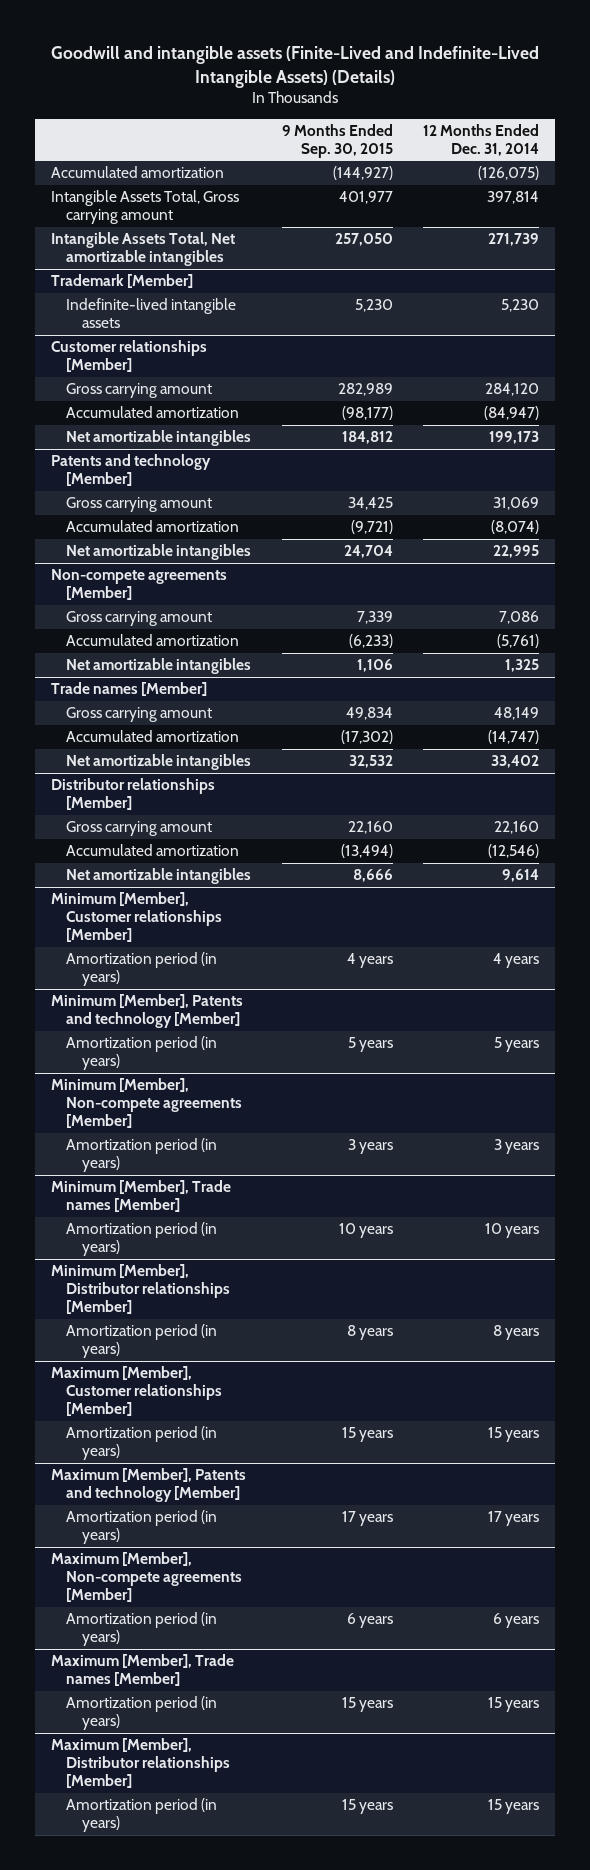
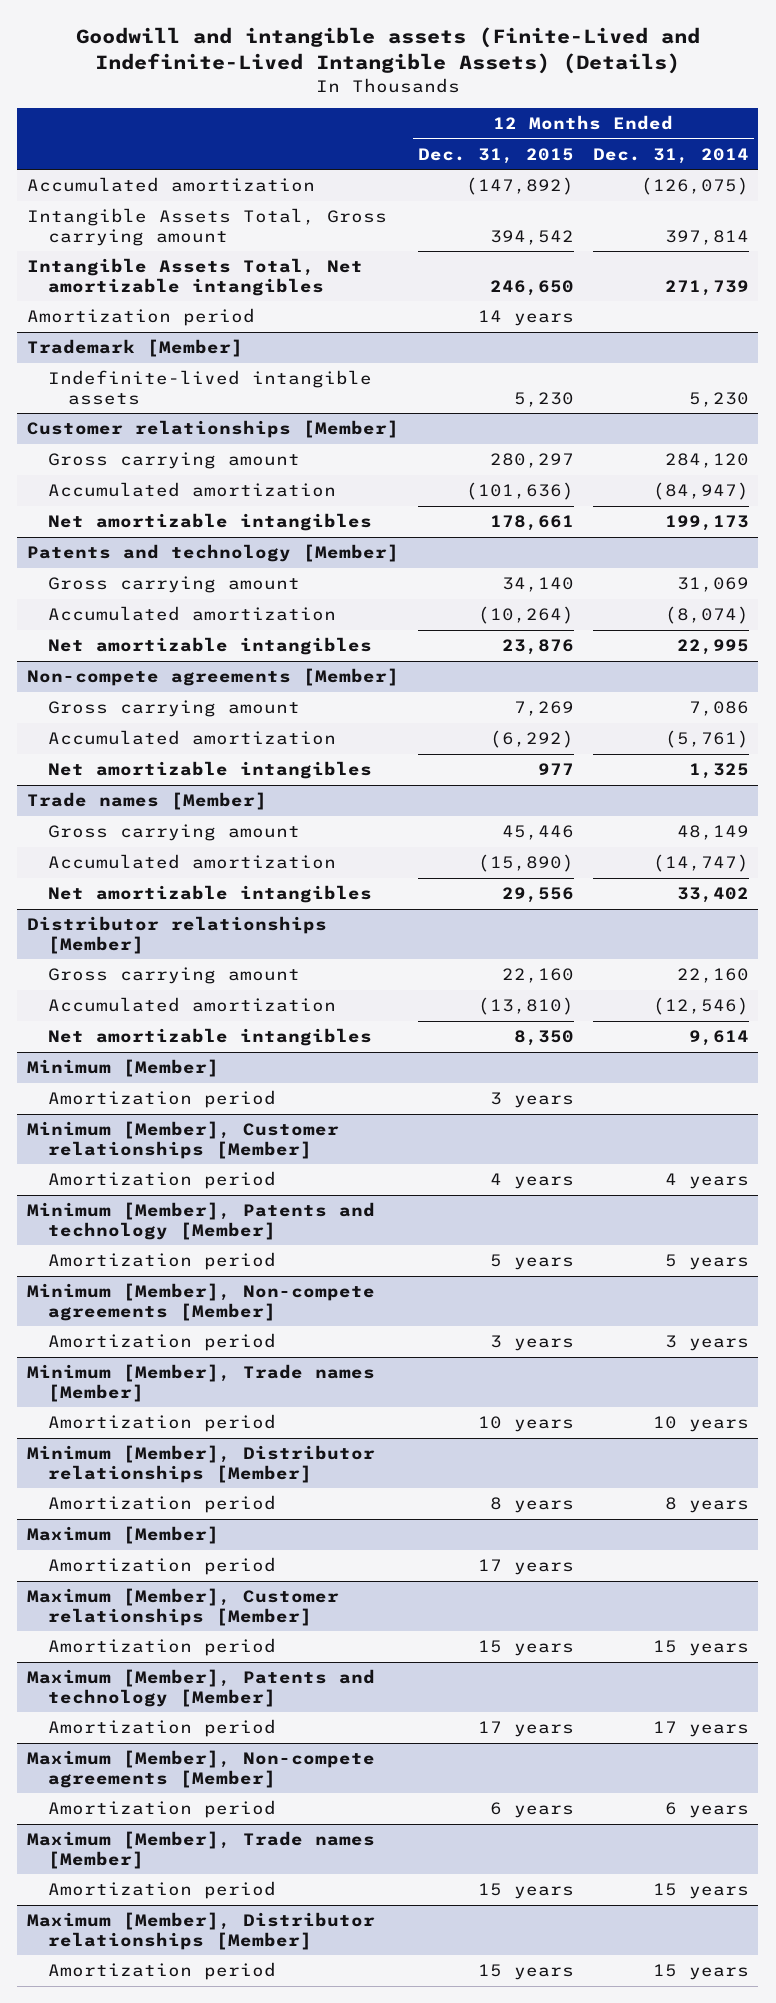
[281,123,393,158] 9 Months Ended Sep. 30, 2015 -> none
none -> [417,147,574,164] Dec. 31, 2015
none -> [26,308,255,327] Amortization period
none -> [26,1059,219,1078] Minimum [Member]
none -> [47,1090,276,1109] Amortization period
[66,952,218,987] Amortization period (in years) -> [47,1171,276,1190] Amortization period
[66,1036,218,1071] Amortization period (in years) -> [47,1252,276,1271] Amortization period
[66,1138,218,1173] Amortization period (in years) -> [47,1333,276,1352] Amortization period
[66,1222,218,1257] Amortization period (in years) -> [47,1414,276,1433] Amortization period
[66,1324,218,1359] Amortization period (in years) -> [47,1495,276,1514] Amortization period
none -> [26,1526,219,1545] Maximum [Member]
none -> [47,1557,276,1576] Amortization period
[66,1426,218,1461] Amortization period (in years) -> [47,1638,276,1657] Amortization period
[66,1510,218,1545] Amortization period (in years) -> [47,1719,276,1738] Amortization period
[66,1612,218,1647] Amortization period (in years) -> [47,1800,276,1819] Amortization period
[66,1696,218,1731] Amortization period (in years) -> [47,1881,276,1900] Amortization period
[66,1798,218,1833] Amortization period (in years) -> [47,1962,276,1981] Amortization period

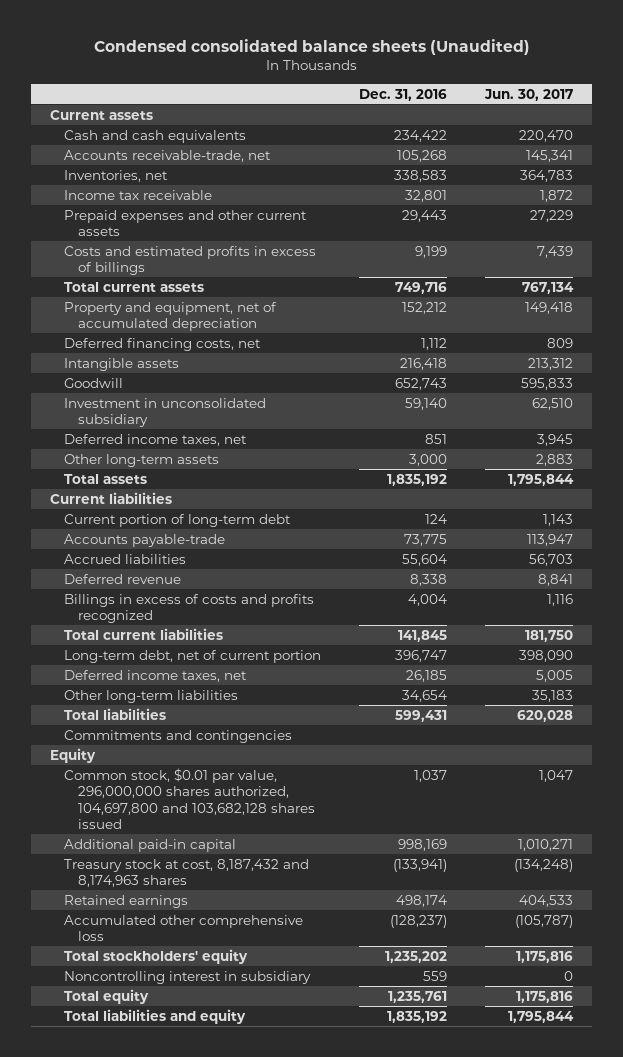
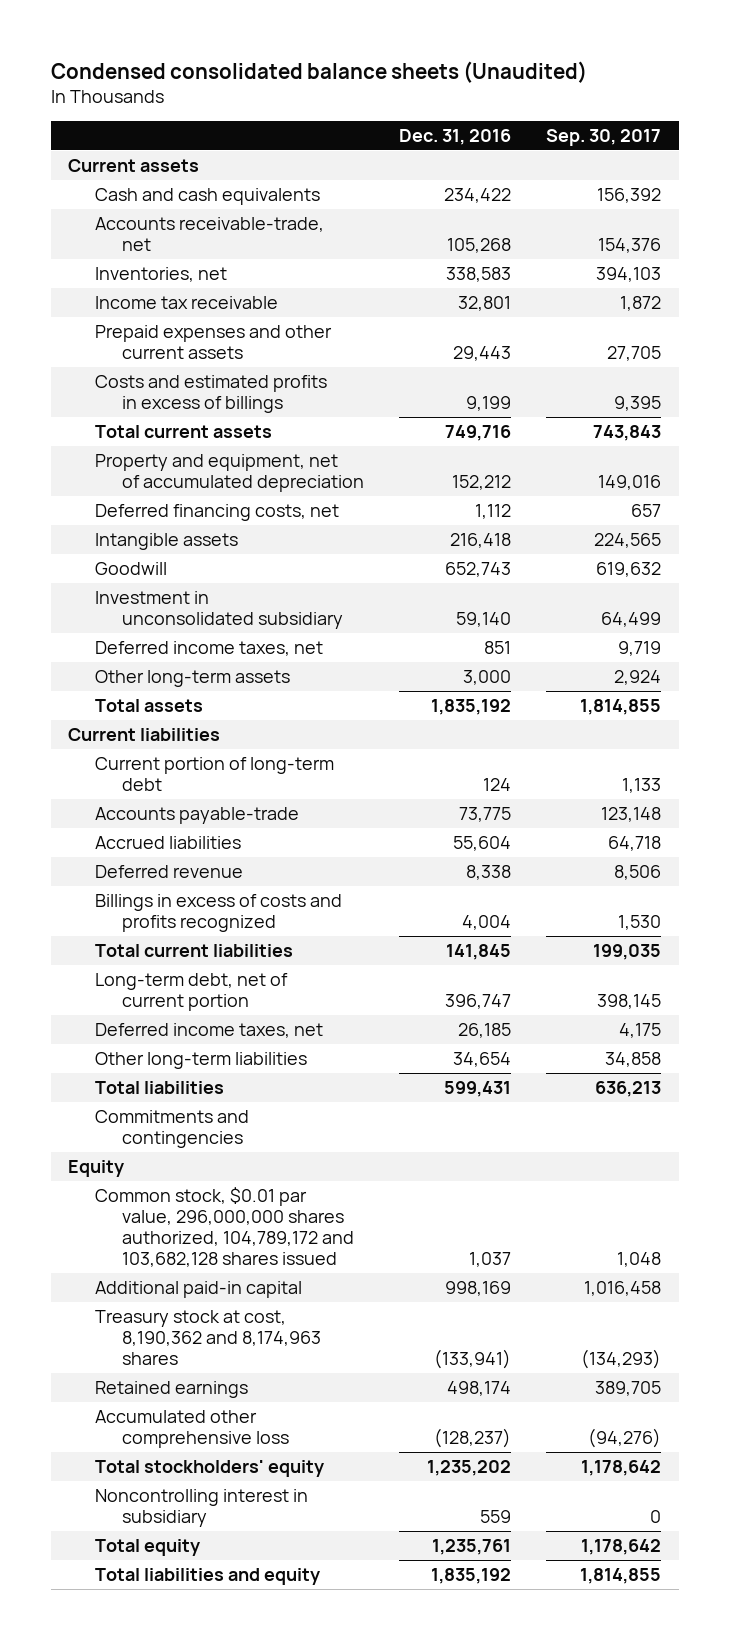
[484,88,574,101] Jun. 30, 2017 -> none
none -> [546,128,662,146] Sep. 30, 2017
[63,767,315,830] Common stock, $0.01 par value, 296,000,000 shares authorized, 104,697,800 and 103,682,128 shares issued -> [95,1187,354,1268] Common stock, $0.01 par value, 296,000,000 shares authorized, 104,789,172 and 103,682,128 shares issued
[63,858,309,888] Treasury stock at cost, 8,187,432 and 8,174,963 shares -> [95,1310,321,1366] Treasury stock at cost, 8,190,362 and 8,174,963 shares

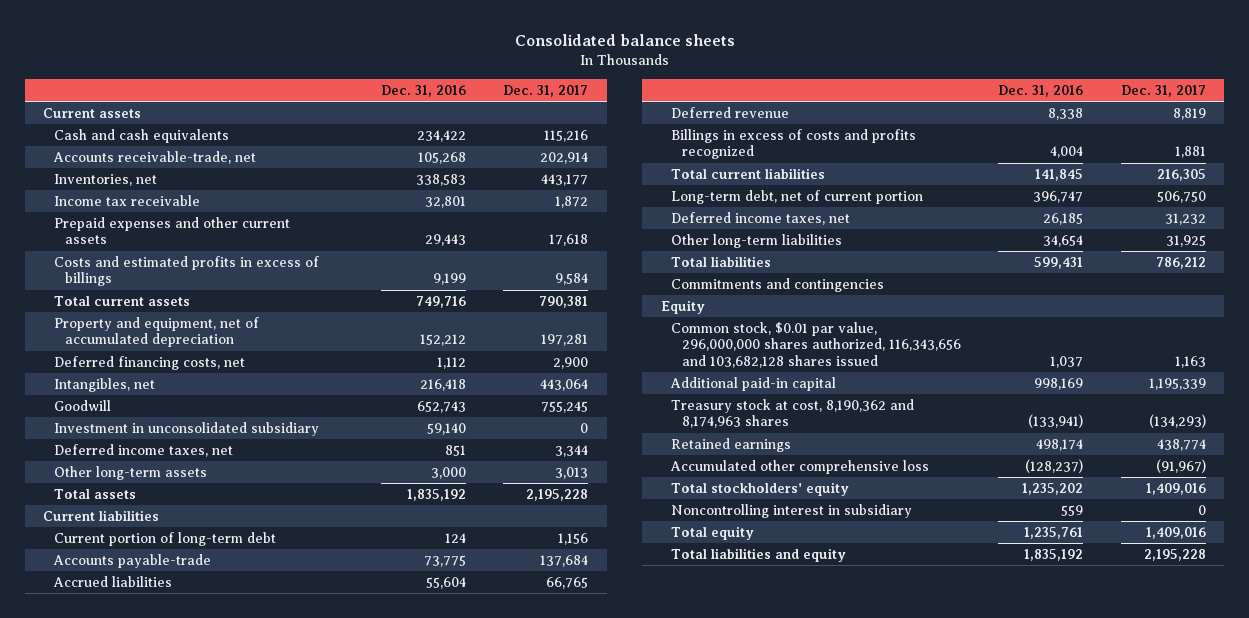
[50,60,587,83] Condensed consolidated balance sheets (Unaudited) -> [514,34,735,47] Consolidated balance sheets
[546,128,662,146] Sep. 30, 2017 -> none
none -> [503,84,589,97] Dec. 31, 2017
[95,533,239,551] Intangible assets -> [54,377,156,392] Intangibles, net
[95,1187,354,1268] Common stock, $0.01 par value, 296,000,000 shares authorized, 104,789,172 and 103,682,128 shares issued -> [671,321,962,368] Common stock, $0.01 par value, 296,000,000 shares authorized, 116,343,656 and 103,682,128 shares issued

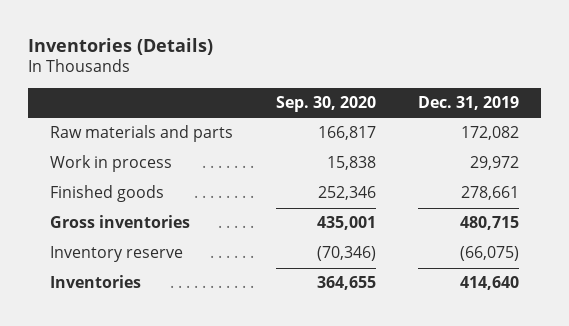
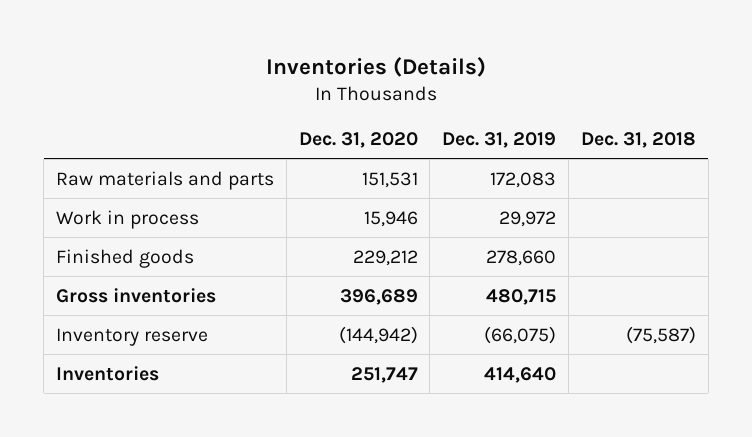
[275,95,376,112] Sep. 30, 2020 -> none
none -> [298,132,418,149] Dec. 31, 2020
none -> [580,132,696,149] Dec. 31, 2018
[461,126,520,141] 172,082 -> [490,171,557,188] 172,083
[461,186,520,201] 278,661 -> [486,249,557,266] 278,660

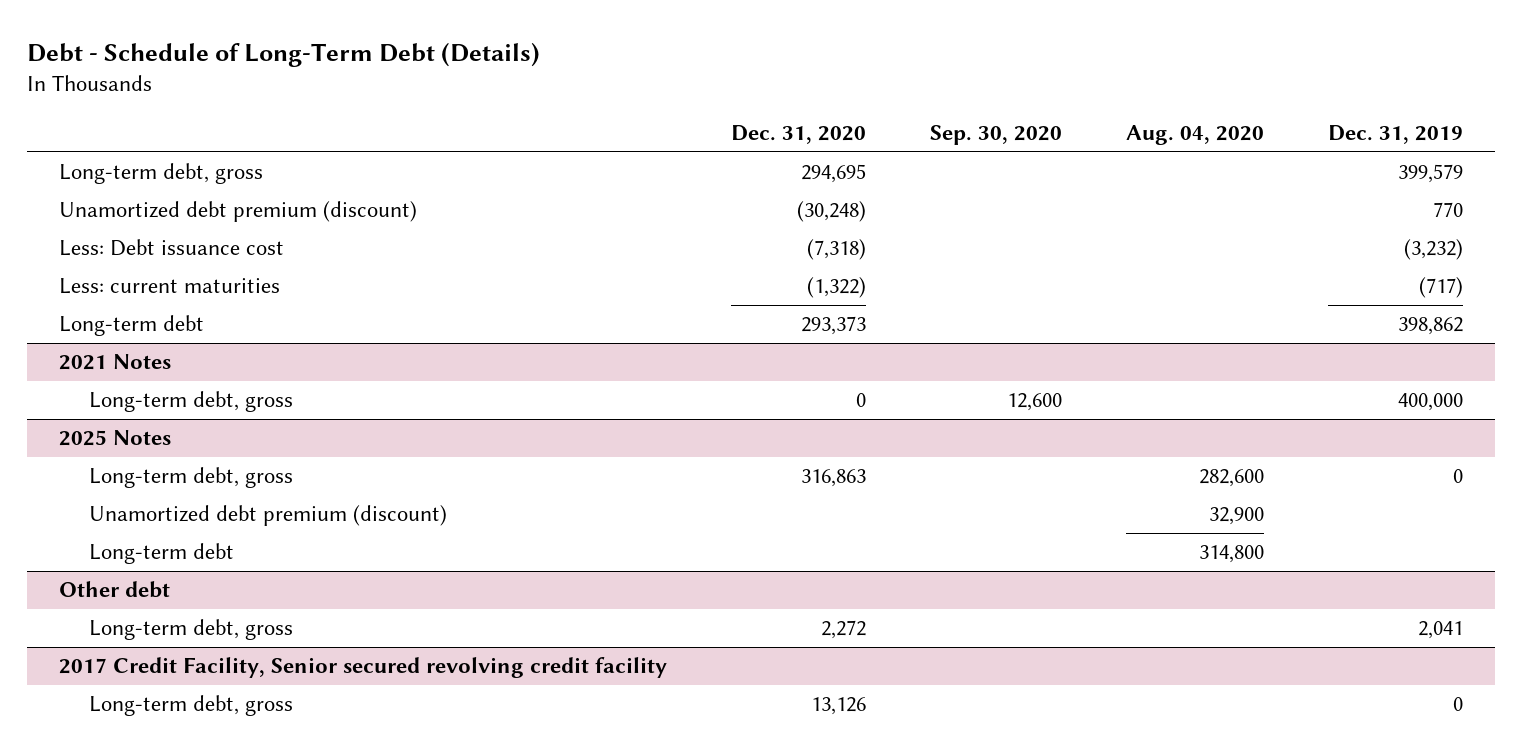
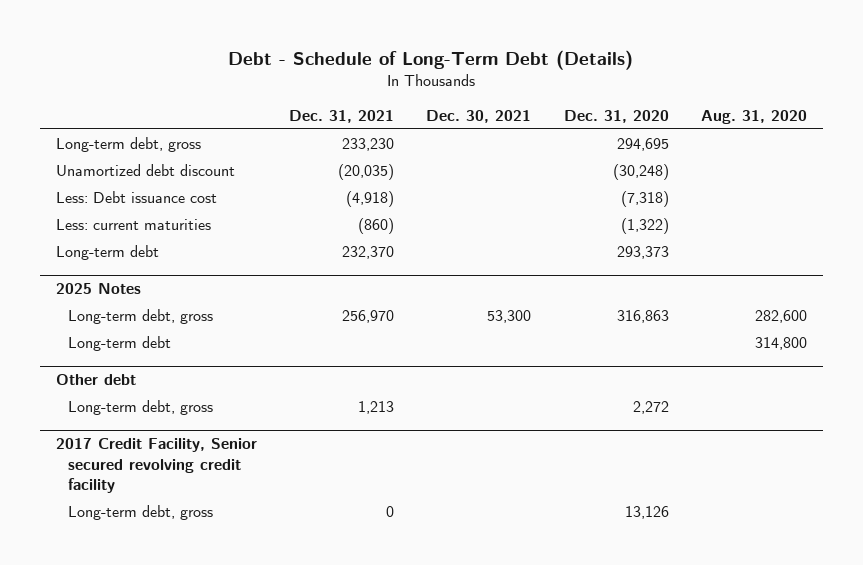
[929,124,1062,145] Sep. 30, 2020 -> none
[1126,124,1265,145] Aug. 04, 2020 -> none
[1328,124,1464,144] Dec. 31, 2019 -> none
none -> [289,110,395,124] Dec. 31, 2021
none -> [426,110,532,124] Dec. 30, 2021
none -> [700,110,807,125] Aug. 31, 2020
[58,201,417,223] Unamortized debt premium (discount) -> [56,164,236,177] Unamortized debt discount
[58,354,171,371] 2021 Notes -> none
[89,391,294,413] Long-term debt, gross -> none
[89,505,448,527] Unamortized debt premium (discount) -> none

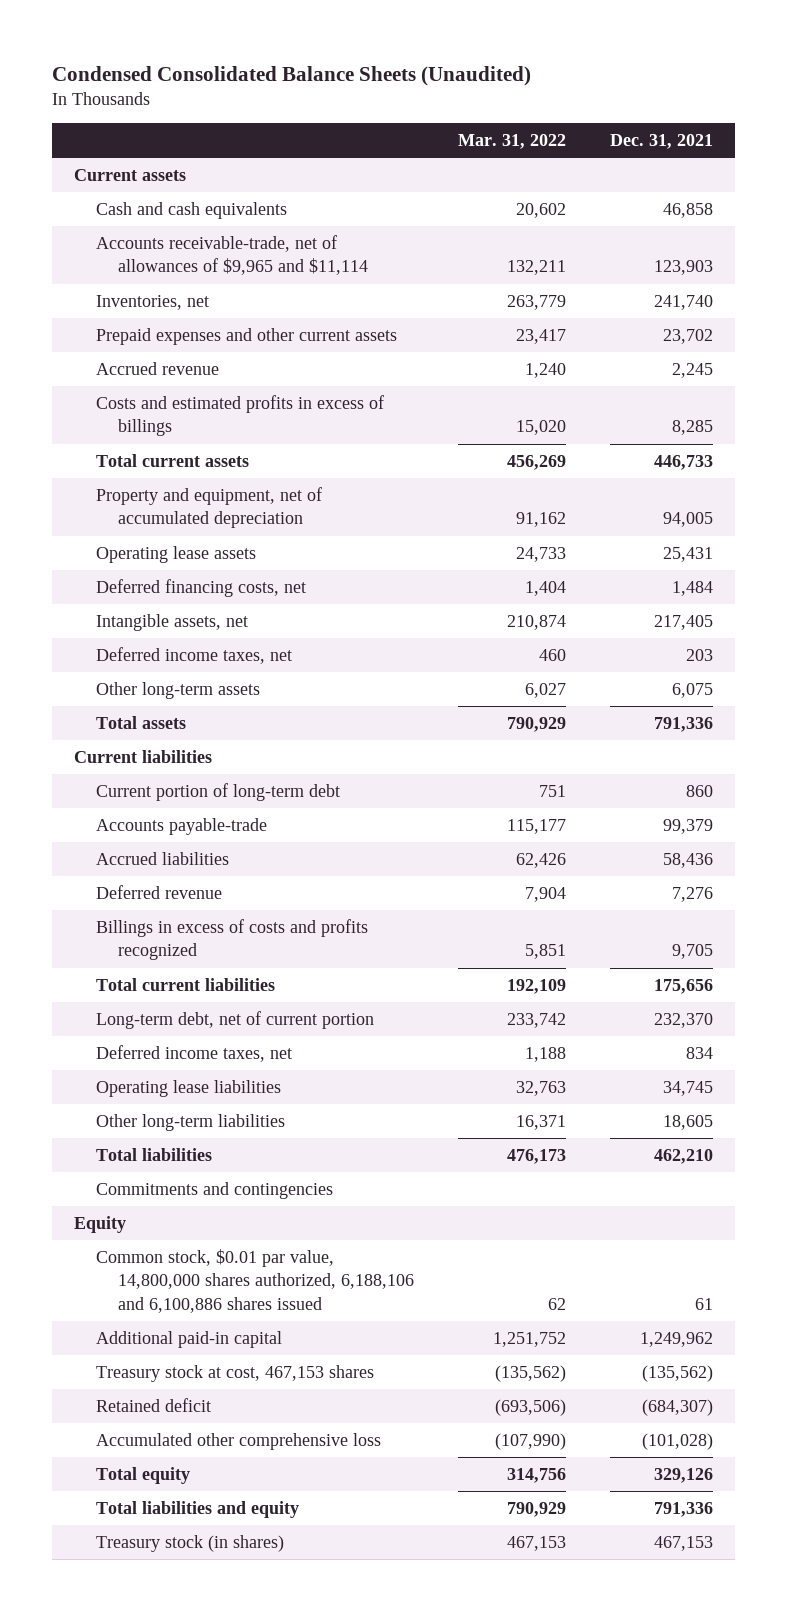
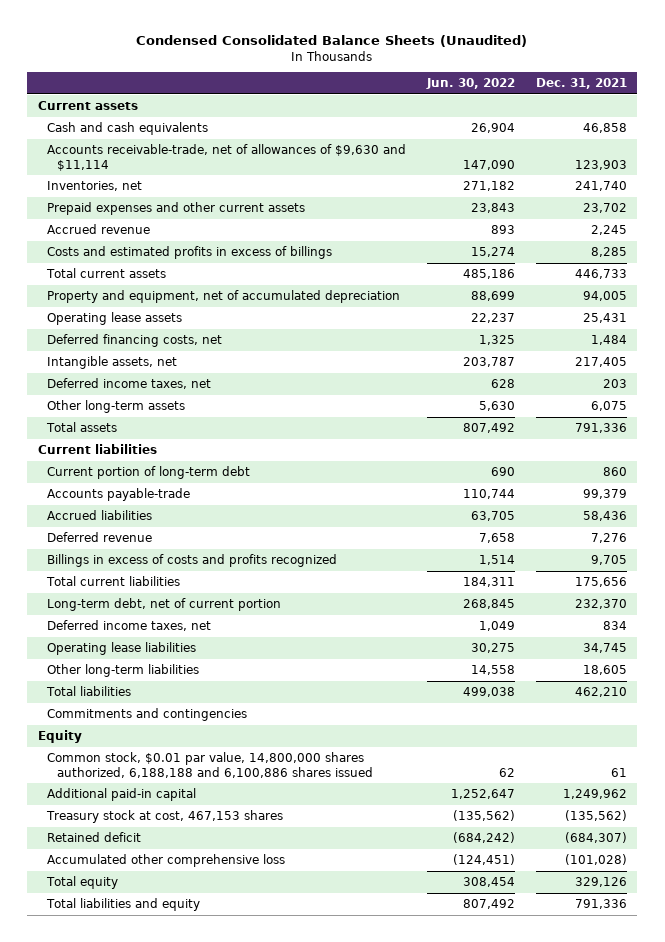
[458,134,567,150] Mar. 31, 2022 -> none
none -> [425,78,515,90] Jun. 30, 2022
[96,234,369,276] Accounts receivable-trade, net of allowances of $9,965 and $11,114 -> [47,144,407,171] Accounts receivable-trade, net of allowances of $9,630 and $11,114
[96,1248,415,1313] Common stock, $0.01 par value, 14,800,000 shares authorized, 6,188,106 and 6,100,886 shares issued -> [47,752,373,778] Common stock, $0.01 par value, 14,800,000 shares authorized, 6,188,188 and 6,100,886 shares issued
[96,1534,285,1552] Treasury stock (in shares) -> none

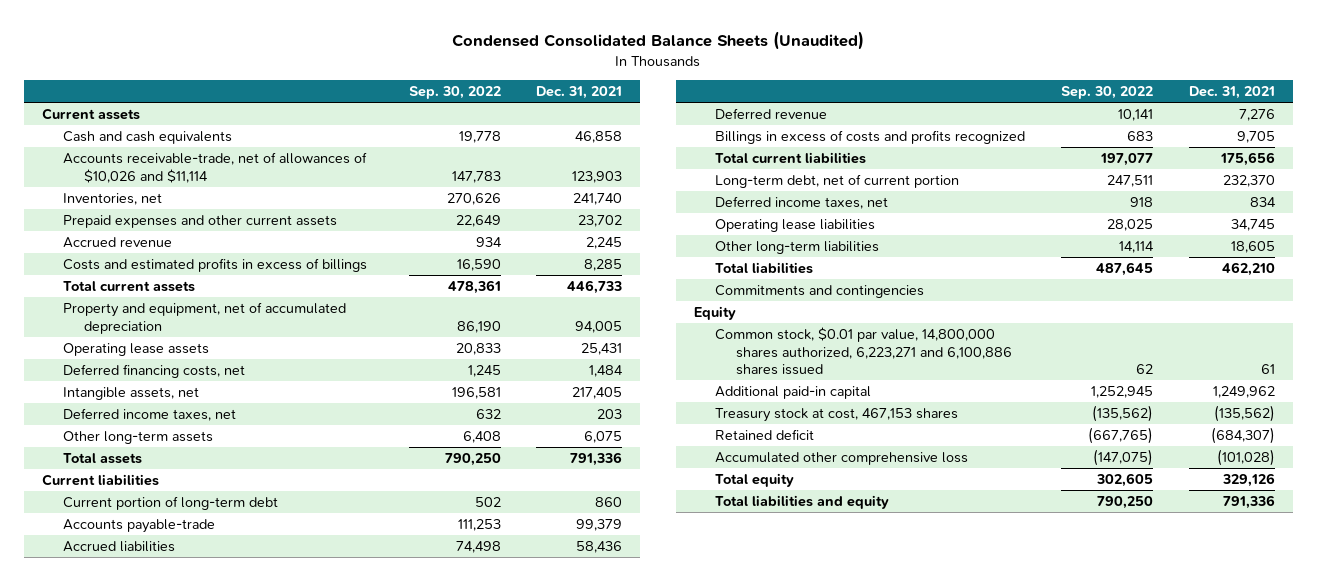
[425,78,515,90] Jun. 30, 2022 -> none
none -> [408,86,501,100] Sep. 30, 2022
[47,144,407,171] Accounts receivable-trade, net of allowances of $9,630 and $11,114 -> [62,151,367,183] Accounts receivable-trade, net of allowances of $10,026 and $11,114
[47,752,373,778] Common stock, $0.01 par value, 14,800,000 shares authorized, 6,188,188 and 6,100,886 shares issued -> [715,326,1012,376] Common stock, $0.01 par value, 14,800,000 shares authorized, 6,223,271 and 6,100,886 shares issued

